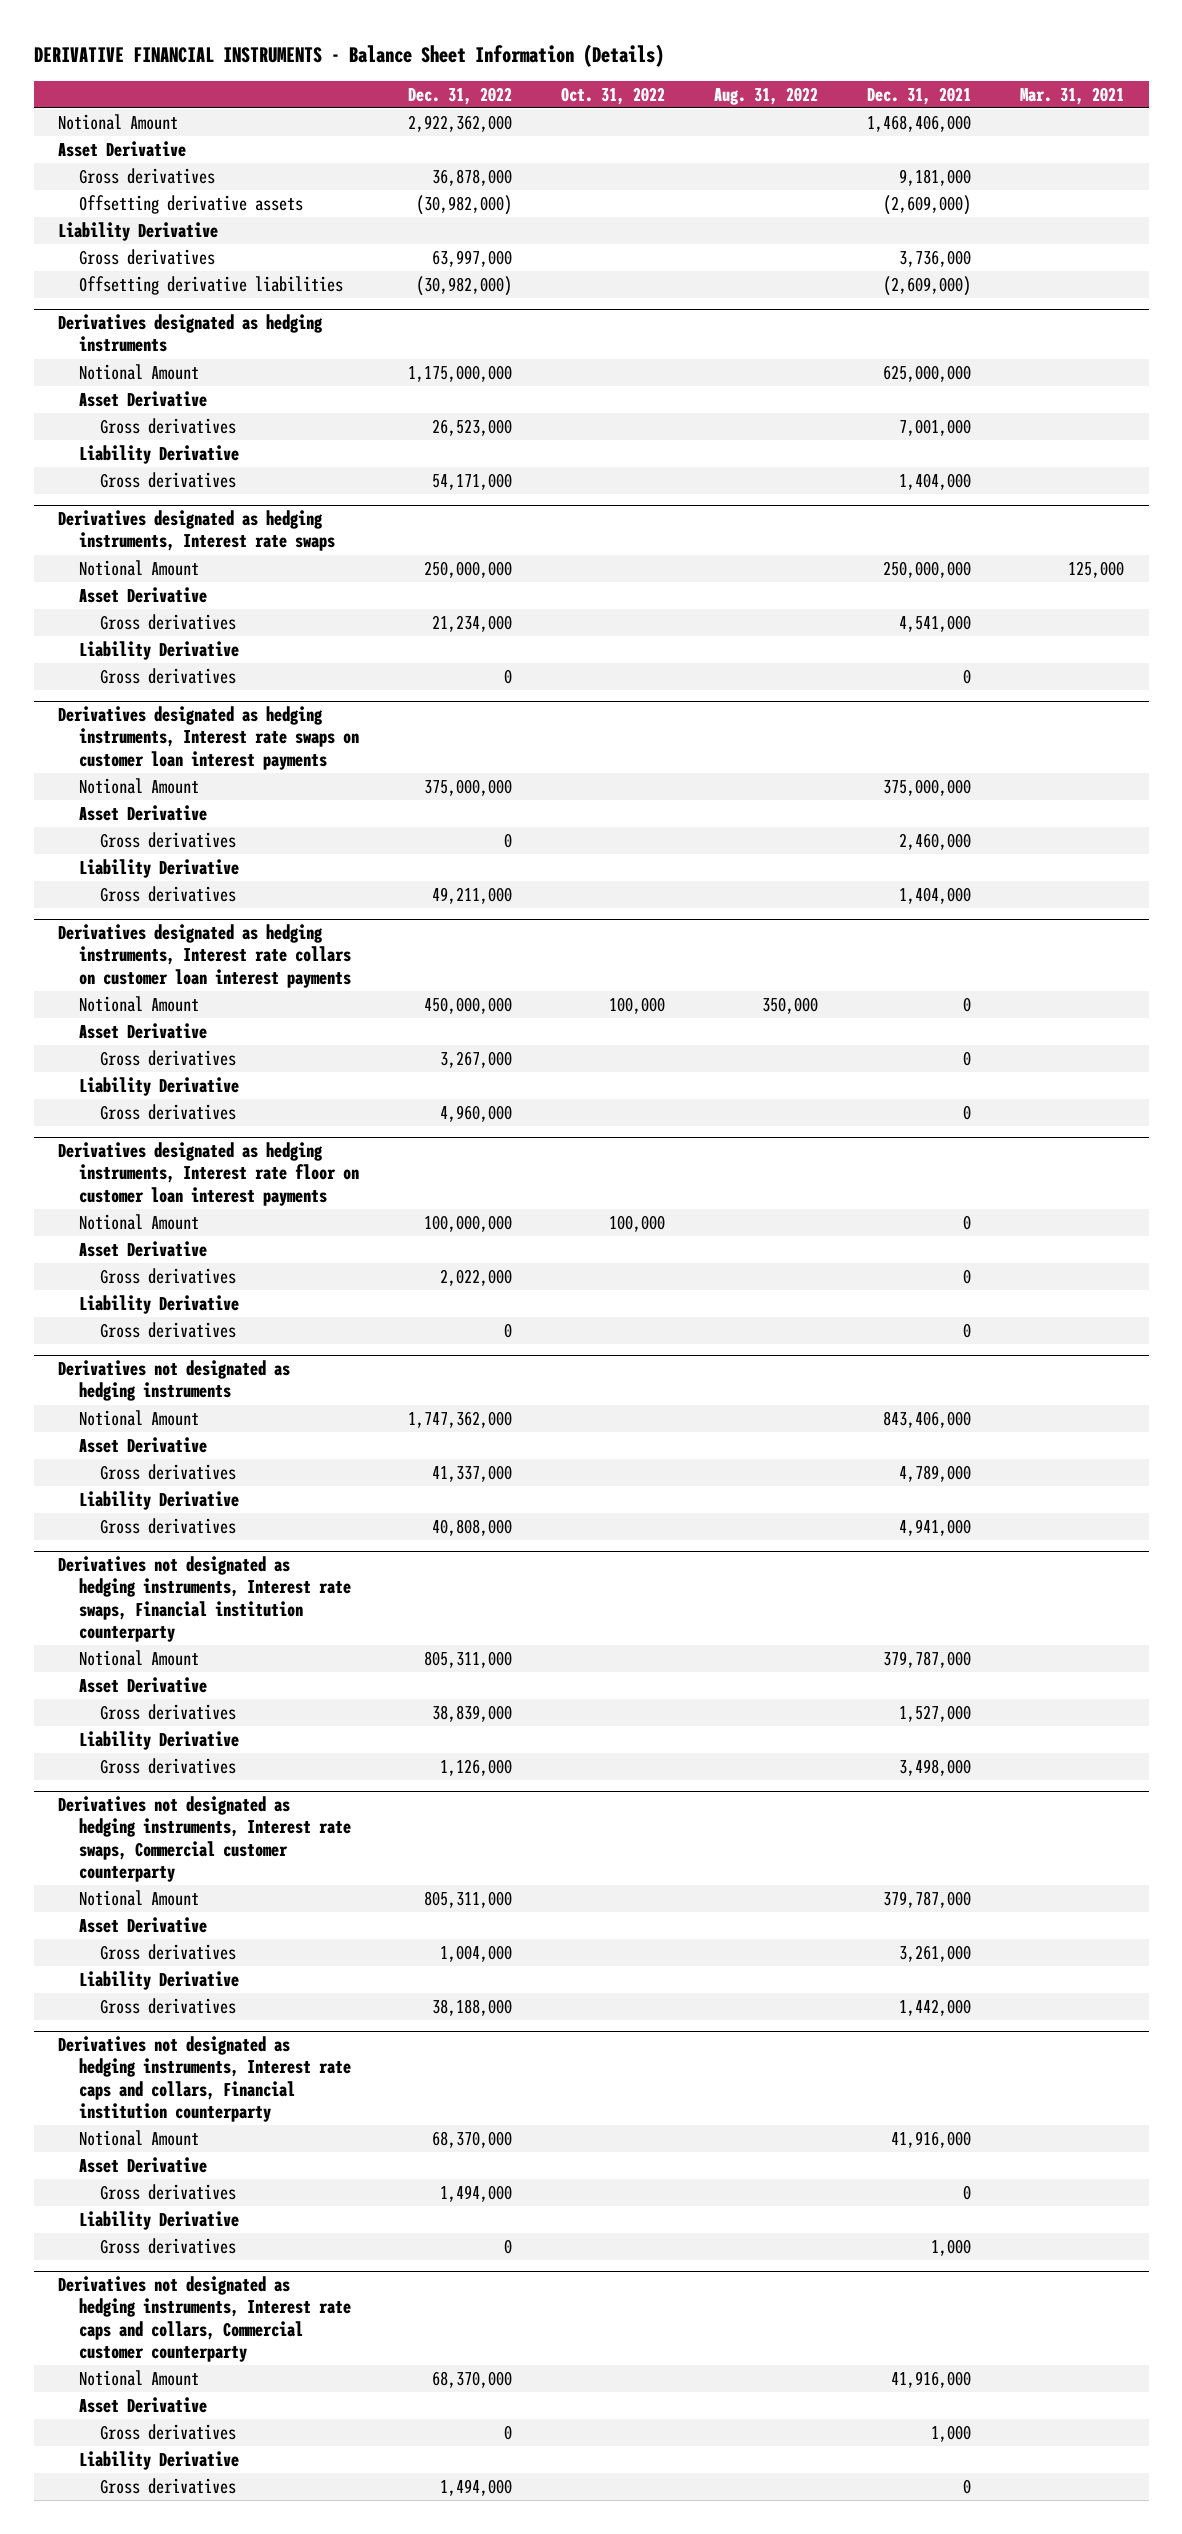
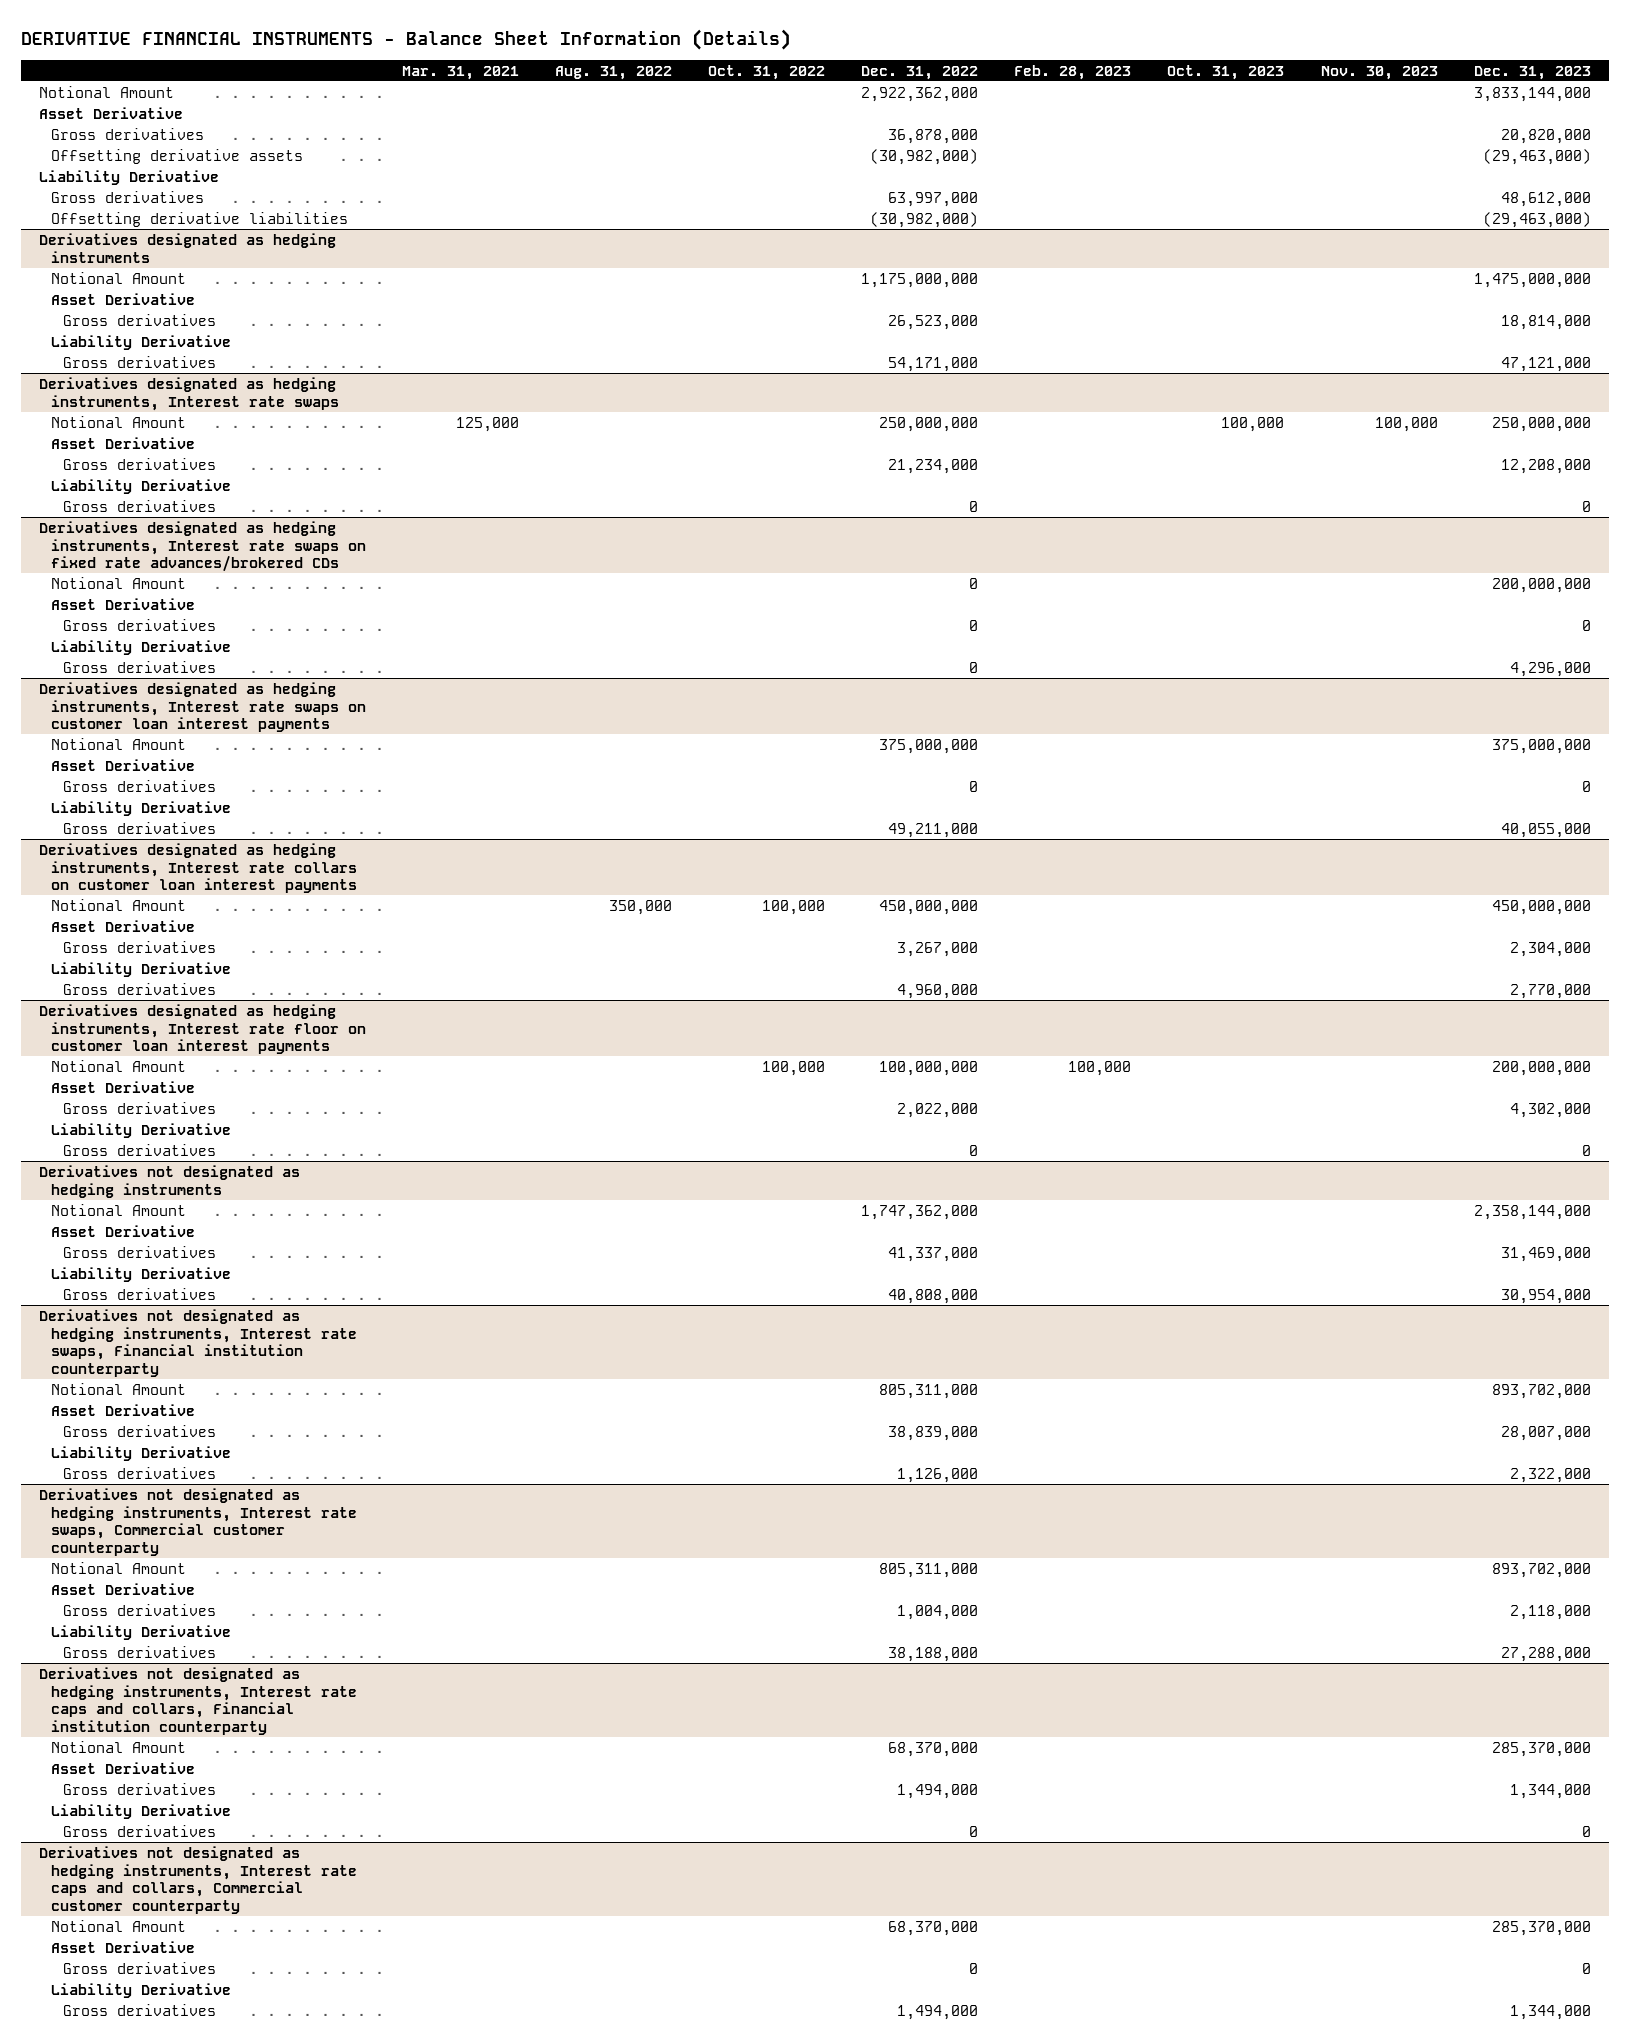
[867,86,972,105] Dec. 31, 2021 -> none
none -> [1014,64,1132,80] Feb. 28, 2023
none -> [1167,64,1285,80] Oct. 31, 2023
none -> [1320,65,1438,80] Nov. 30, 2023
none -> [1473,65,1591,80] Dec. 31, 2023
none -> [39,520,366,573] Derivatives designated as hedging instruments, Interest rate swaps on fixed rate advances/brokered CDs
none -> [50,576,186,589] Notional Amount
none -> [50,597,195,610] Asset Derivative
none -> [62,618,216,631] Gross derivatives
none -> [50,639,231,655] Liability Derivative
none -> [62,660,216,673] Gross derivatives

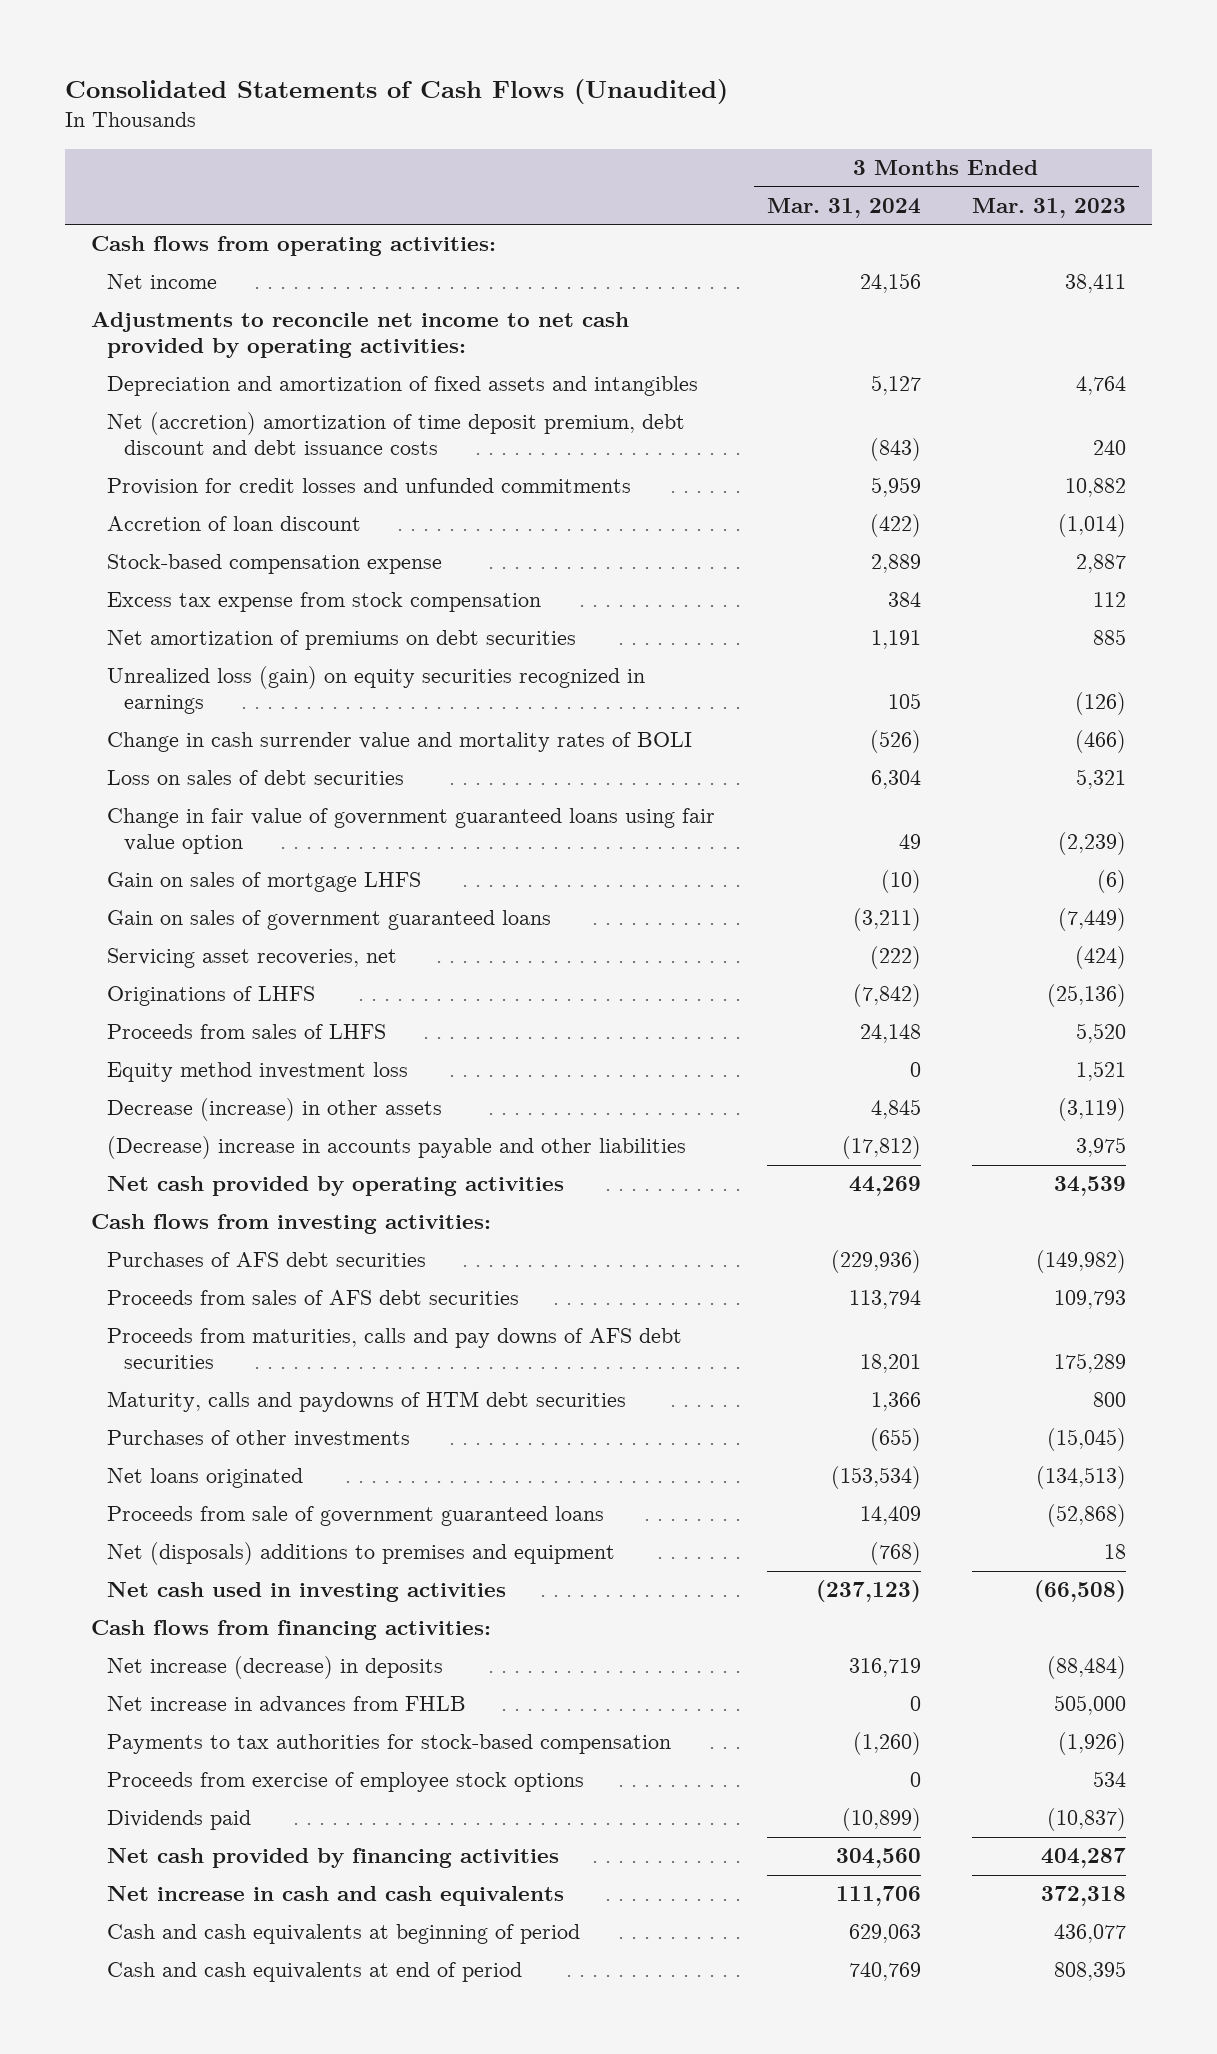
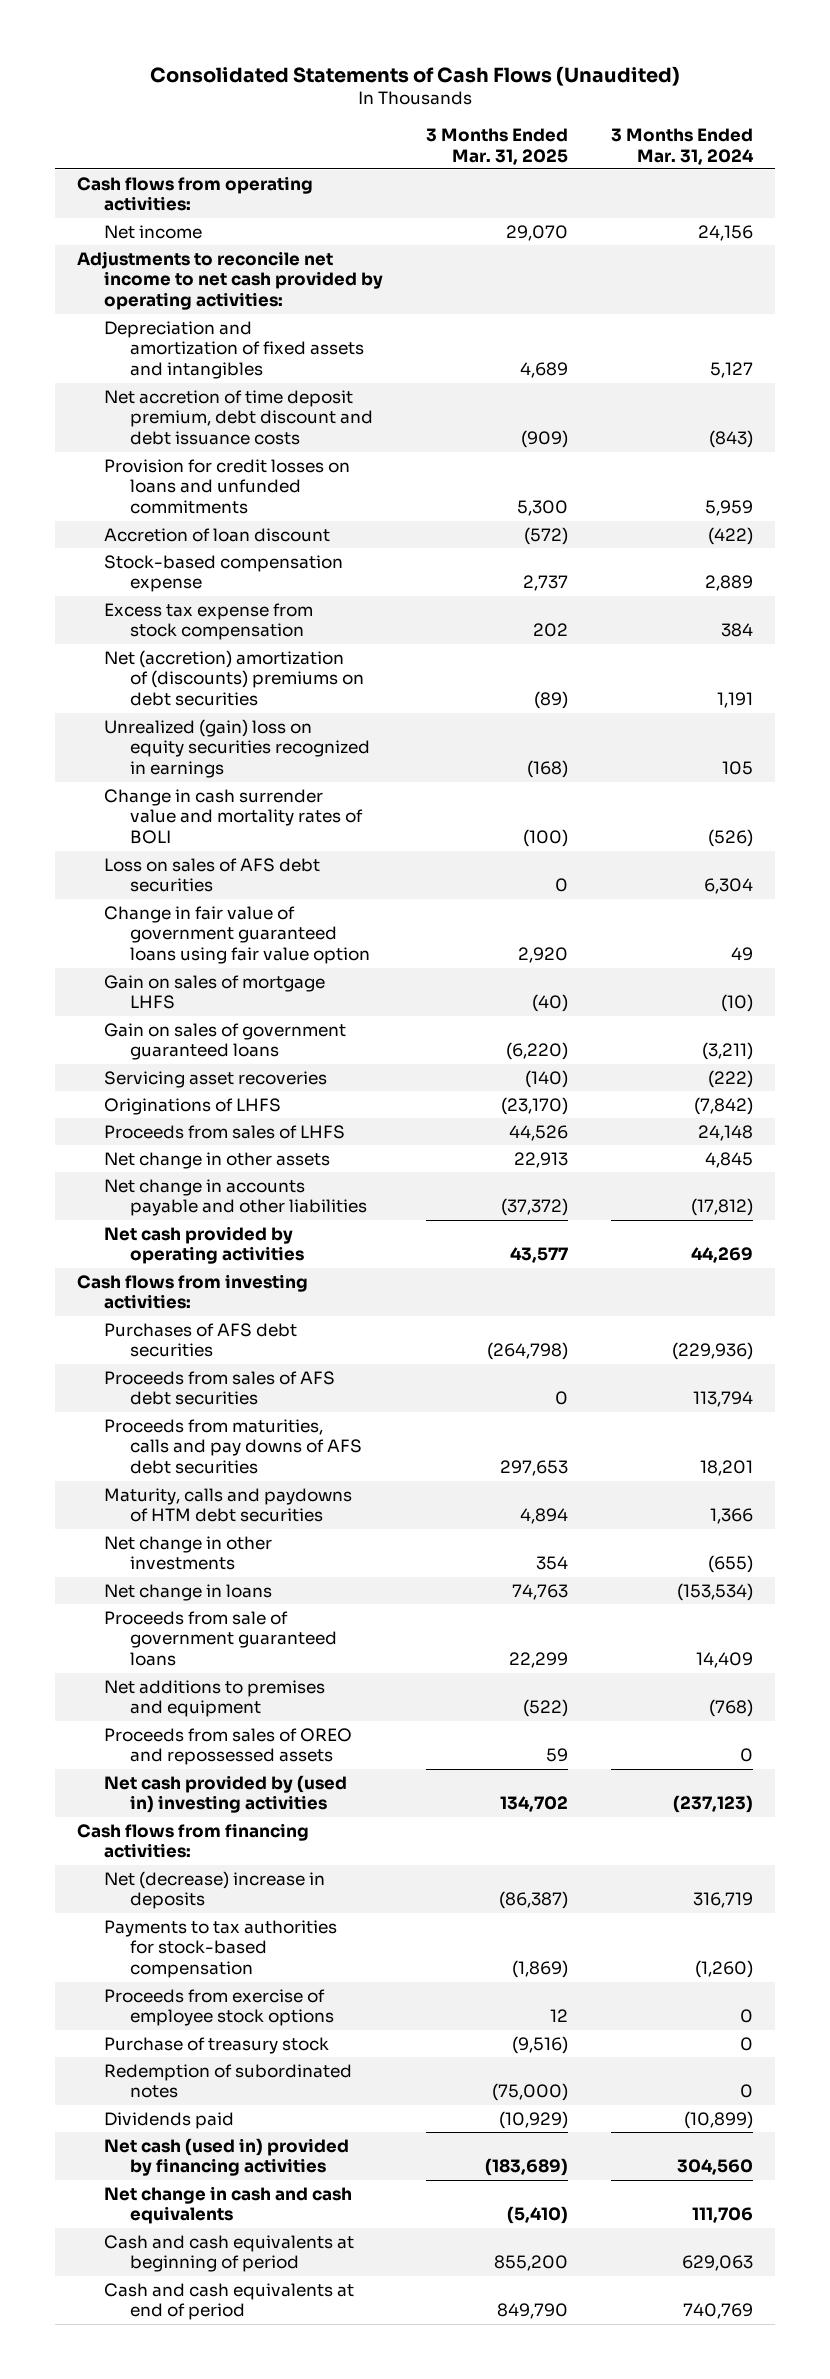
[971,197,1126,218] Mar. 31, 2023 -> none
none -> [426,127,569,165] 3 Months Ended Mar. 31, 2025
[107,412,686,456] Net (accretion) amortization of time deposit premium, debt discount and debt issuance costs -> [103,389,374,446] Net accretion of time deposit premium, debt discount and debt issuance costs
[107,478,632,496] Provision for credit losses and unfunded commitments -> [103,458,350,515] Provision for credit losses on loans and unfunded commitments
[107,630,577,651] Net amortization of premiums on debt securities -> [103,649,365,707] Net (accretion) amortization of (discounts) premiums on debt securities
[107,666,646,715] Unrealized loss (gain) on equity securities recognized in earnings -> [103,718,371,779] Unrealized (gain) loss on equity securities recognized in earnings
[107,770,405,786] Loss on sales of debt securities -> [103,857,320,893] Loss on sales of AFS debt securities
[107,948,398,969] Servicing asset recoveries, net -> [103,1070,327,1088] Servicing asset recoveries
[107,1062,409,1083] Equity method investment loss -> none
[107,1098,443,1122] Decrease (increase) in other assets -> [103,1151,330,1169] Net change in other assets
[107,1136,687,1160] (Decrease) increase in accounts payable and other liabilities -> [103,1178,368,1217] Net change in accounts payable and other liabilities
[107,1430,411,1448] Purchases of other investments -> [103,1535,272,1571] Net change in other investments
[107,1468,304,1489] Net loans originated -> [103,1583,272,1601] Net change in loans
[107,1542,616,1566] Net (disposals) additions to premises and equipment -> [103,1679,325,1718] Net additions to premises and equipment
none -> [103,1727,352,1766] Proceeds from sales of OREO and repossessed assets
[107,1582,507,1603] Net cash used in investing activities -> [103,1774,347,1814] Net cash provided by (used in) investing activities
[107,1696,467,1714] Net increase in advances from FHLB -> none
[107,1656,444,1680] Net increase (decrease) in deposits -> [103,1870,325,1910] Net (decrease) increase in deposits
none -> [103,2036,329,2054] Purchase of treasury stock
none -> [103,2063,352,2099] Redemption of subordinated notes
[107,1848,560,1869] Net cash provided by financing activities -> [103,2137,349,2177] Net cash (used in) provided by financing activities
[107,1886,565,1907] Net increase in cash and cash equivalents -> [103,2185,352,2225] Net change in cash and cash equivalents

